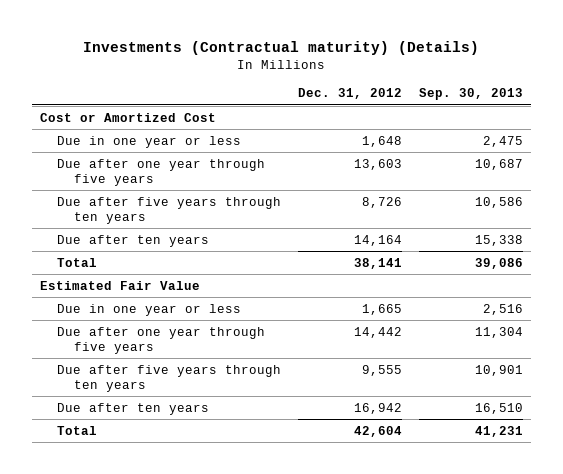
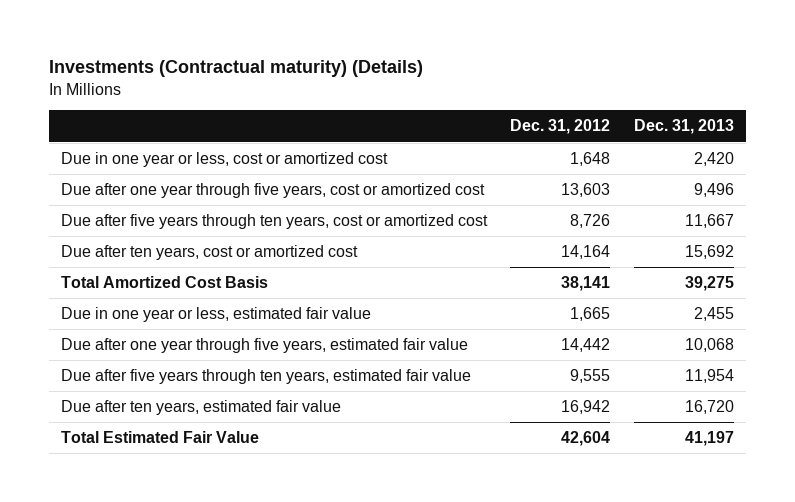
[418,88,523,101] Sep. 30, 2013 -> none
none -> [634,119,735,135] Dec. 31, 2013
[40,112,217,122] Cost or Amortized Cost -> none
[40,280,201,290] Estimated Fair Value -> none
[57,135,242,148] Due in one year or less -> [60,152,388,168] Due in one year or less, cost or amortized cost
[57,158,266,186] Due after one year through five years -> [60,183,485,199] Due after one year through five years, cost or amortized cost
[57,196,282,224] Due after five years through ten years -> [60,214,488,230] Due after five years through ten years, cost or amortized cost
[57,234,210,247] Due after ten years -> [60,245,358,261] Due after ten years, cost or amortized cost
[57,257,98,267] Total -> [60,276,268,289] Total Amortized Cost Basis
[57,303,242,316] Due in one year or less -> [60,307,371,323] Due in one year or less, estimated fair value
[57,326,266,354] Due after one year through five years -> [60,338,468,354] Due after one year through five years, estimated fair value
[57,364,282,392] Due after five years through ten years -> [60,369,471,385] Due after five years through ten years, estimated fair value
[57,402,210,415] Due after ten years -> [60,400,341,416] Due after ten years, estimated fair value
[57,425,98,435] Total -> [60,431,259,444] Total Estimated Fair Value

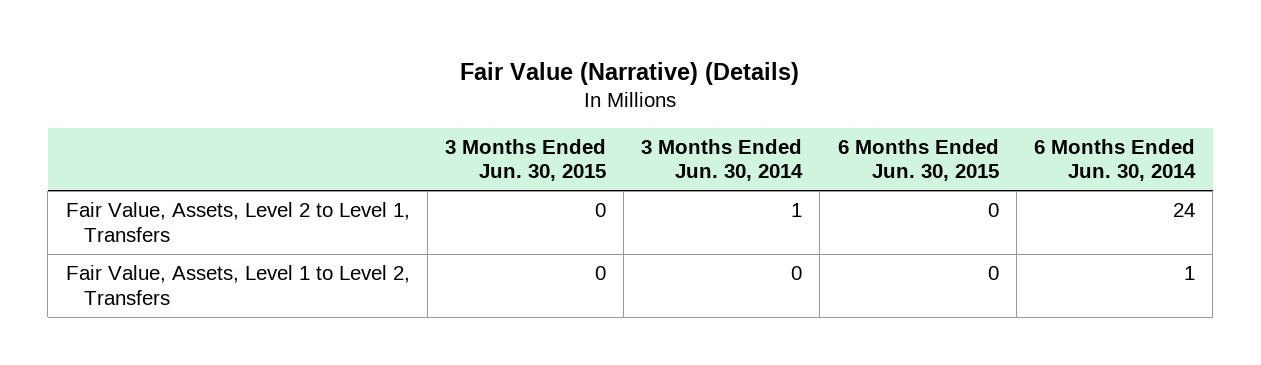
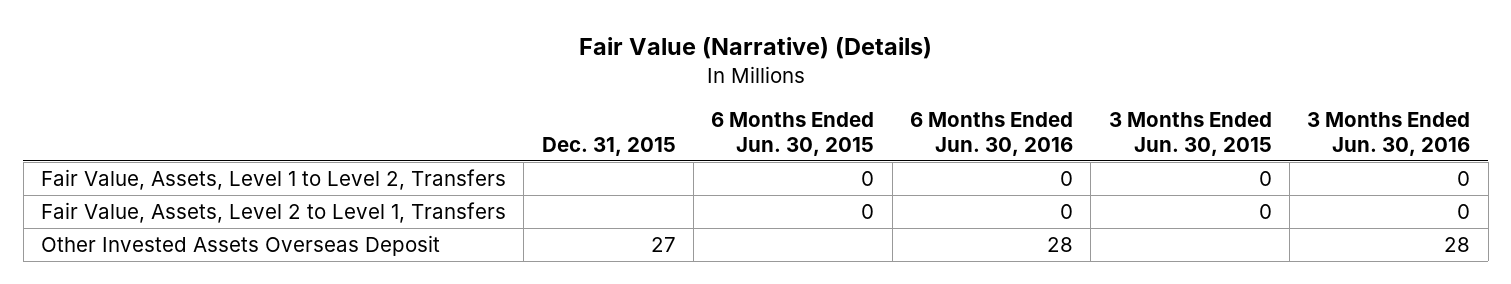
[641,138,804,182] 3 Months Ended Jun. 30, 2014 -> none
[1033,138,1196,182] 6 Months Ended Jun. 30, 2014 -> none
none -> [541,136,676,156] Dec. 31, 2015
none -> [910,111,1074,156] 6 Months Ended Jun. 30, 2016
none -> [1307,111,1471,156] 3 Months Ended Jun. 30, 2016
[65,201,410,242] Fair Value, Assets, Level 2 to Level 1, Transfers -> [40,201,506,223] Fair Value, Assets, Level 2 to Level 1, Transfers
none -> [40,234,440,256] Other Invested Assets Overseas Deposit

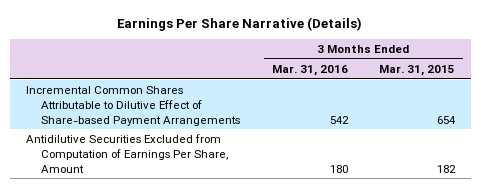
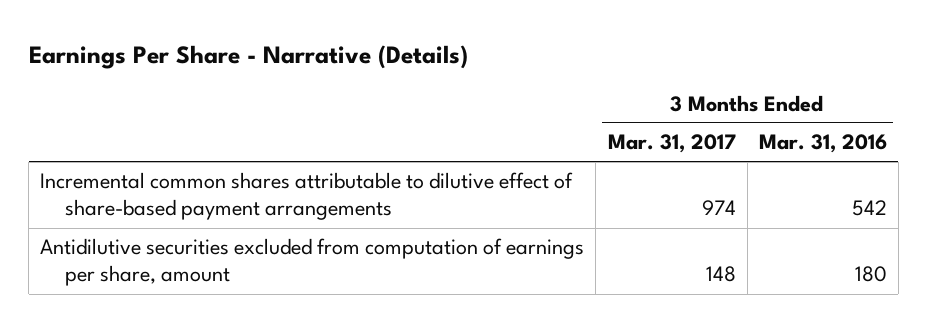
[117,16,363,31] Earnings Per Share Narrative (Details) -> [28,44,468,69] Earnings Per Share - Narrative (Details)
[378,64,455,76] Mar. 31, 2015 -> none
none -> [607,134,736,154] Mar. 31, 2017
[25,85,241,126] Incremental Common Shares Attributable to Dilutive Effect of Share-based Payment Arrangements -> [40,172,574,221] Incremental common shares attributable to dilutive effect of share-based payment arrangements
[25,133,229,173] Antidilutive Securities Excluded from Computation of Earnings Per Share, Amount -> [40,238,585,287] Antidilutive securities excluded from computation of earnings per share, amount

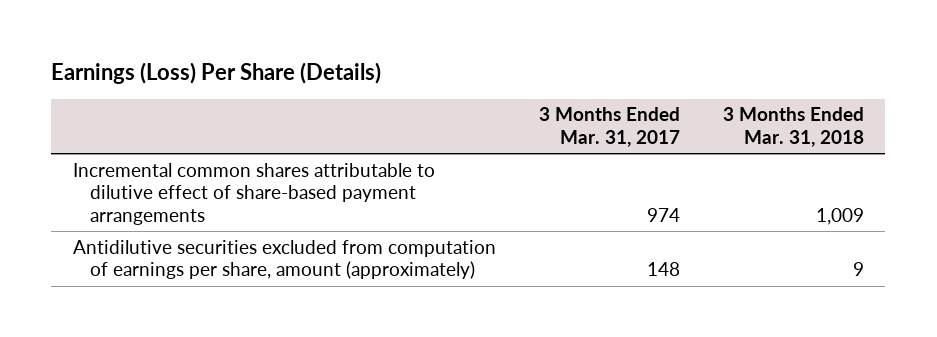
[28,44,468,69] Earnings Per Share - Narrative (Details) -> [51,62,382,85] Earnings (Loss) Per Share (Details)
[758,134,887,154] Mar. 31, 2016 -> none
none -> [722,107,864,148] 3 Months Ended Mar. 31, 2018
[40,238,585,287] Antidilutive securities excluded from computation of earnings per share, amount -> [72,239,496,280] Antidilutive securities excluded from computation of earnings per share, amount (approximately)

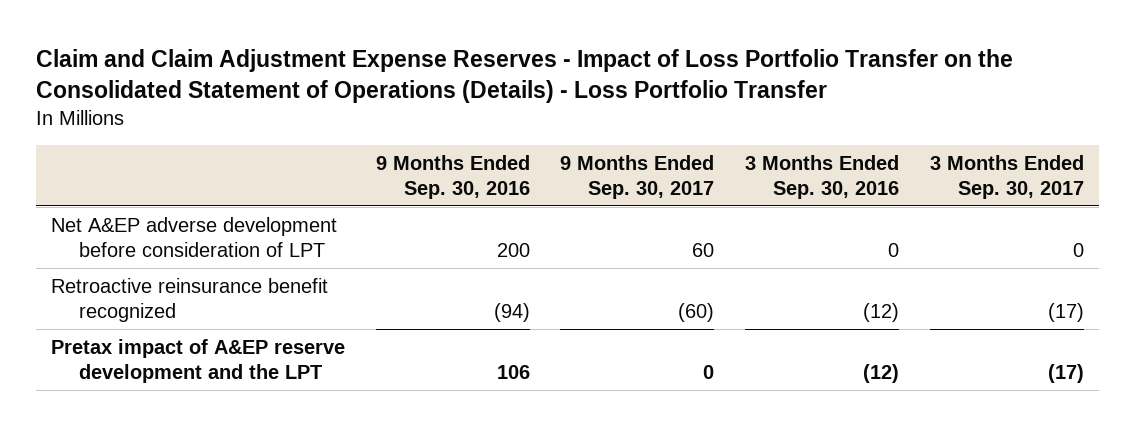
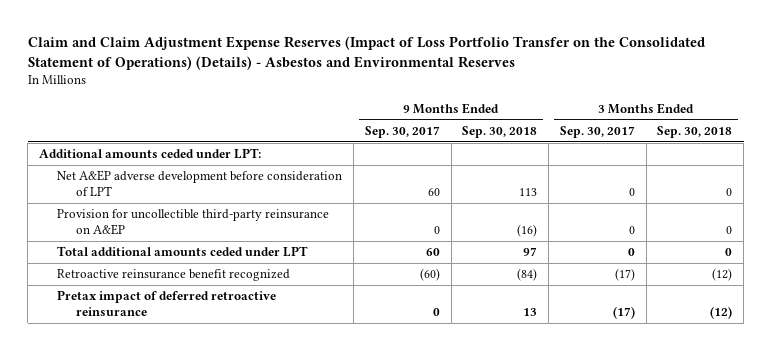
[35,48,1013,103] Claim and Claim Adjustment Expense Reserves - Impact of Loss Portfolio Transfer on the Consolidated Statement of Operations (Details) - Loss Portfolio Transfer -> [27,36,705,71] Claim and Claim Adjustment Expense Reserves (Impact of Loss Portfolio Transfer on the Consolidated Statement of Operations) (Details) - Asbestos and Environmental Reserves
[375,154,530,199] 9 Months Ended Sep. 30, 2016 -> none
[745,154,900,199] 3 Months Ended Sep. 30, 2016 -> none
none -> [462,125,538,138] Sep. 30, 2018
none -> [657,125,733,138] Sep. 30, 2018
none -> [38,148,261,160] Additional amounts ceded under LPT:
none -> [57,209,330,235] Provision for uncollectible third-party reinsurance on A&EP
none -> [57,246,309,258] Total additional amounts ceded under LPT
[50,339,345,384] Pretax impact of A&EP reserve development and the LPT -> [57,290,277,316] Pretax impact of deferred retroactive reinsurance

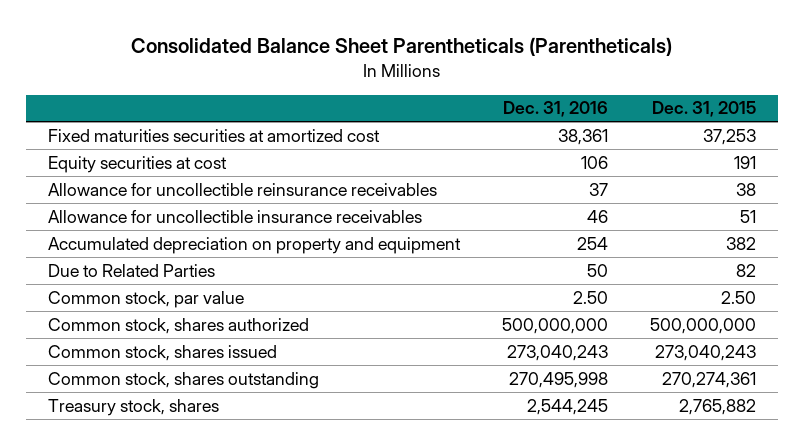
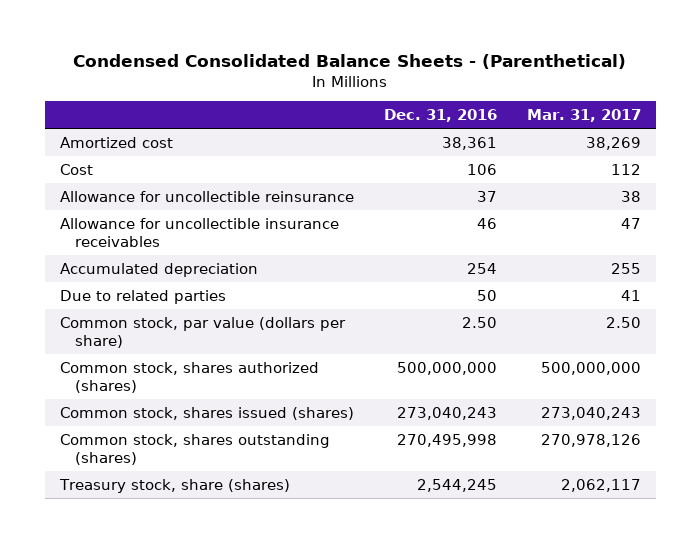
[131,37,673,57] Consolidated Balance Sheet Parentheticals (Parentheticals) -> [73,54,627,70] Condensed Consolidated Balance Sheets - (Parenthetical)
[652,101,757,118] Dec. 31, 2015 -> none
none -> [526,109,641,123] Mar. 31, 2017
[47,128,380,142] Fixed maturities securities at amortized cost -> [59,136,173,148] Amortized cost
[47,155,227,173] Equity securities at cost -> [59,163,93,175] Cost
[47,182,437,196] Allowance for uncollectible reinsurance receivables -> [59,190,354,202] Allowance for uncollectible reinsurance
[47,236,461,254] Accumulated depreciation on property and equipment -> [59,262,258,277] Accumulated depreciation
[47,263,215,277] Due to Related Parties -> [59,289,226,304] Due to related parties
[47,290,244,308] Common stock, par value -> [59,316,346,348] Common stock, par value (dollars per share)
[47,317,309,334] Common stock, shares authorized -> [59,361,319,393] Common stock, shares authorized (shares)
[47,344,277,361] Common stock, shares issued -> [59,406,354,420] Common stock, shares issued (shares)
[47,371,319,389] Common stock, shares outstanding -> [59,433,330,465] Common stock, shares outstanding (shares)
[47,398,219,416] Treasury stock, shares -> [58,478,290,493] Treasury stock, share (shares)

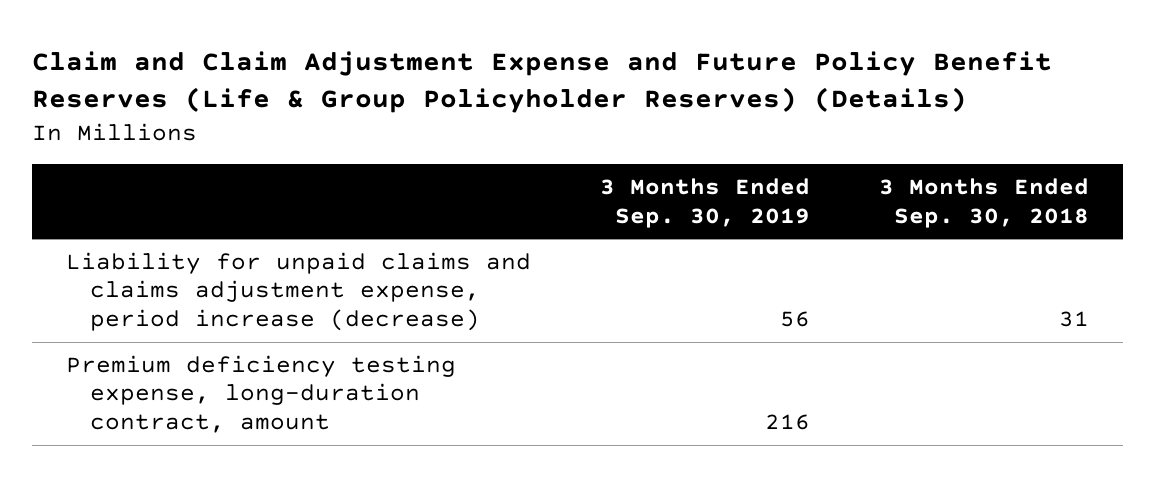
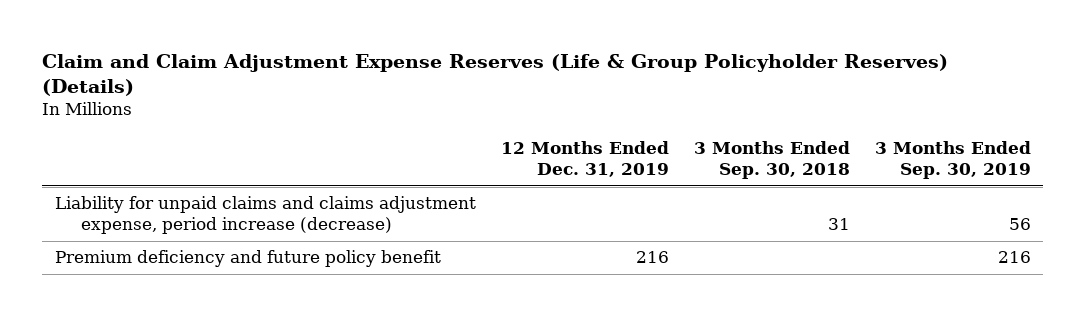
[31,50,1052,114] Claim and Claim Adjustment Expense and Future Policy Benefit Reserves (Life & Group Policyholder Reserves) (Details) -> [42,53,949,97] Claim and Claim Adjustment Expense Reserves (Life & Group Policyholder Reserves) (Details)
none -> [500,141,669,178] 12 Months Ended Dec. 31, 2019
[66,354,457,434] Premium deficiency testing expense, long-duration contract, amount -> [54,250,441,268] Premium deficiency and future policy benefit

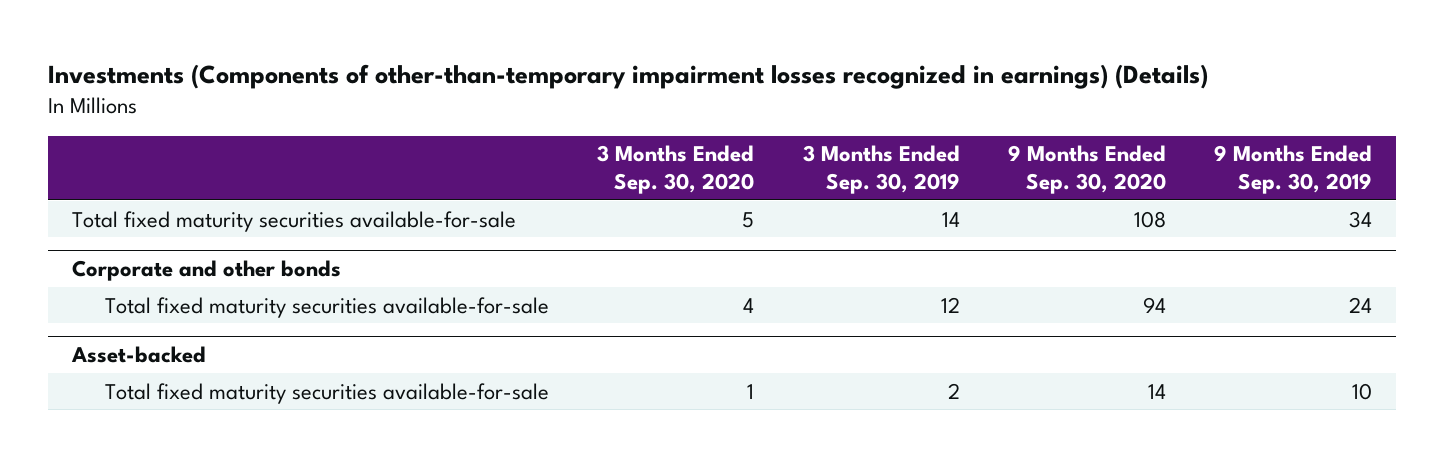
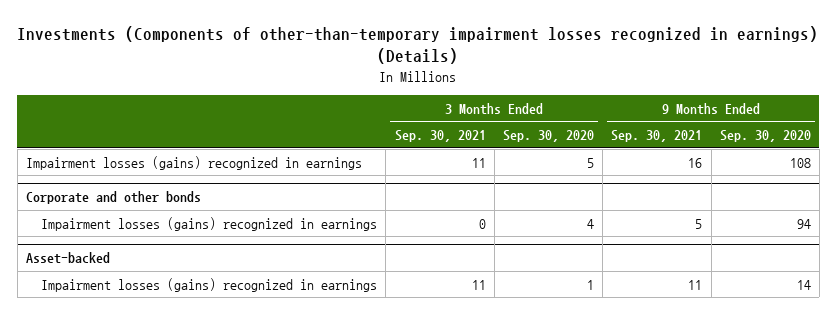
[802,145,960,194] 3 Months Ended Sep. 30, 2019 -> none
[1214,145,1373,194] 9 Months Ended Sep. 30, 2019 -> none
none -> [394,129,486,142] Sep. 30, 2021
none -> [611,129,703,142] Sep. 30, 2021
[71,210,516,232] Total fixed maturity securities available-for-sale -> [26,155,363,170] Impairment losses (gains) recognized in earnings
[105,296,550,318] Total fixed maturity securities available-for-sale -> [41,216,378,231] Impairment losses (gains) recognized in earnings
[105,382,550,404] Total fixed maturity securities available-for-sale -> [41,277,378,292] Impairment losses (gains) recognized in earnings

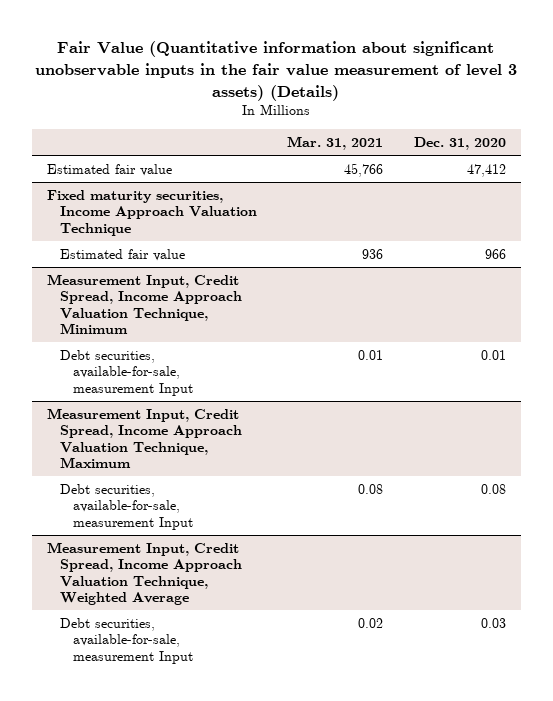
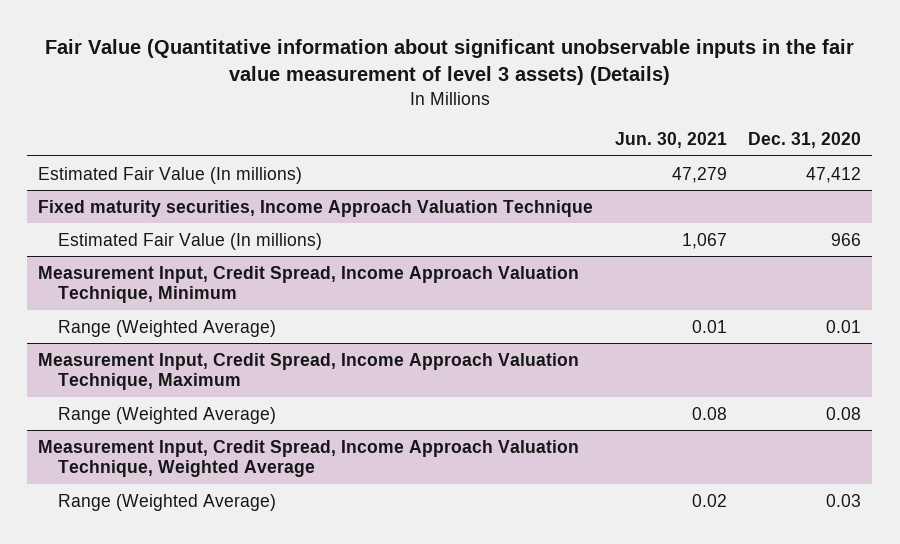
[287,136,384,151] Mar. 31, 2021 -> none
none -> [614,132,727,149] Jun. 30, 2021
[46,163,172,176] Estimated fair value -> [38,166,303,184] Estimated Fair Value (In millions)
[59,248,185,261] Estimated fair value -> [57,232,322,250] Estimated Fair Value (In millions)
[59,349,194,396] Debt securities, available-for-sale, measurement Input -> [57,319,276,337] Range (Weighted Average)
[59,483,194,530] Debt securities, available-for-sale, measurement Input -> [57,406,276,424] Range (Weighted Average)
[59,617,194,664] Debt securities, available-for-sale, measurement Input -> [57,493,276,511] Range (Weighted Average)

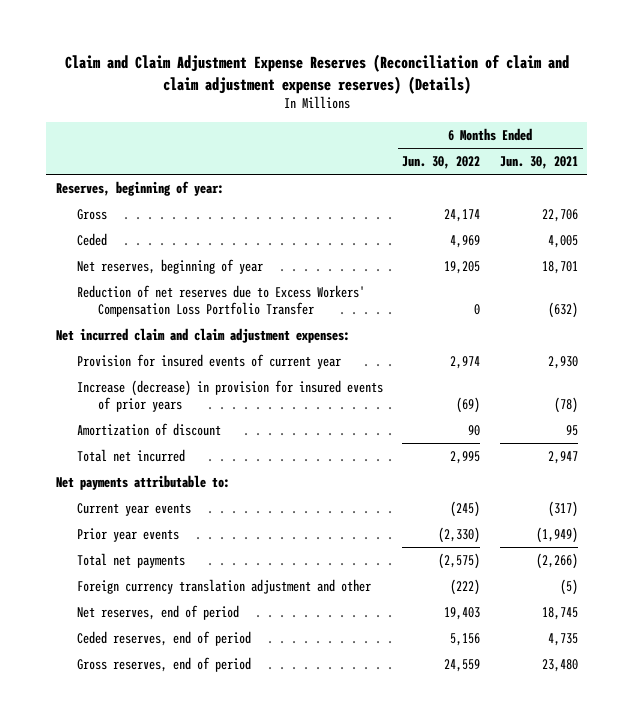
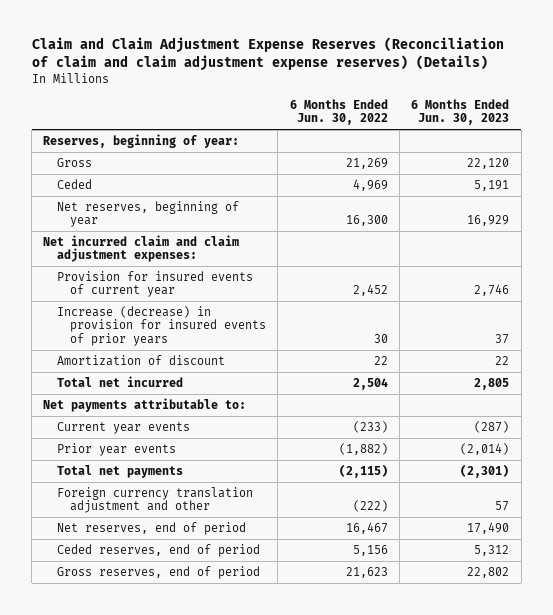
[499,156,578,170] Jun. 30, 2021 -> none
none -> [411,99,510,126] 6 Months Ended Jun. 30, 2023
[444,208,481,222] 24,174 -> [345,157,388,169] 21,269
[76,284,365,317] Reduction of net reserves due to Excess Workers' Compensation Loss Portfolio Transfer -> none
[444,260,481,274] 19,205 -> [345,215,388,227] 16,300
[450,355,481,369] 2,974 -> [352,284,388,297] 2,452
[456,396,481,413] (69) -> [373,333,388,343] 30
[468,424,481,436] 90 -> [373,355,388,365] 22
[450,450,481,464] 2,995 -> [352,377,388,390] 2,504
[450,500,481,517] (245) -> [352,420,388,433] (233)
[438,526,481,543] (2,330) -> [338,442,388,455] (1,882)
[438,552,481,569] (2,575) -> [338,463,388,478] (2,115)
[444,606,481,620] 19,403 -> [345,521,388,534] 16,467
[444,658,481,672] 24,559 -> [345,566,388,578] 21,623

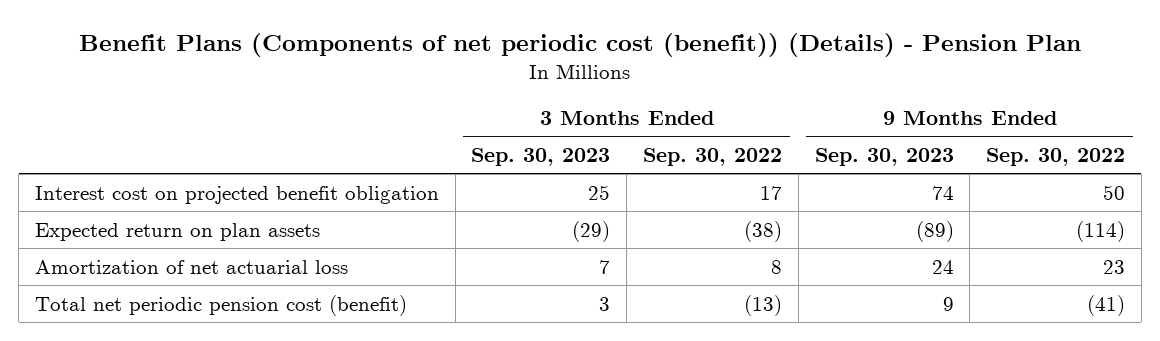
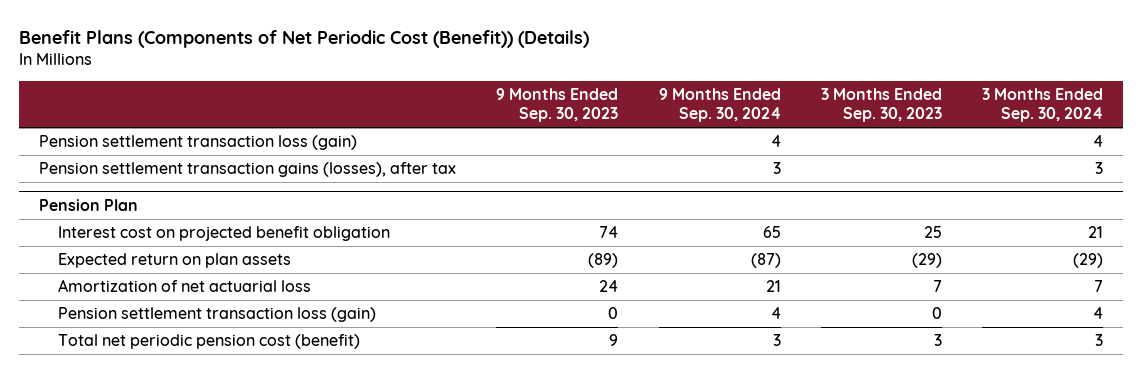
[79,32,1082,57] Benefit Plans (Components of net periodic cost (benefit)) (Details) - Pension Plan -> [19,29,590,48] Benefit Plans (Components of Net Periodic Cost (Benefit)) (Details)
[643,147,783,166] Sep. 30, 2022 -> none
[986,147,1126,166] Sep. 30, 2022 -> none
none -> [658,88,781,123] 9 Months Ended Sep. 30, 2024
none -> [981,88,1103,123] 3 Months Ended Sep. 30, 2024
none -> [39,135,358,151] Pension settlement transaction loss (gain)
none -> [39,162,457,178] Pension settlement transaction gains (losses), after tax
none -> [39,198,139,211] Pension Plan
none -> [58,307,377,323] Pension settlement transaction loss (gain)

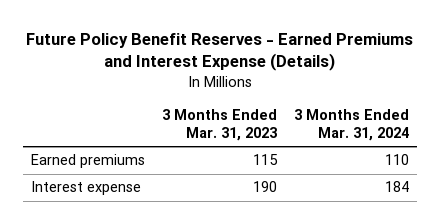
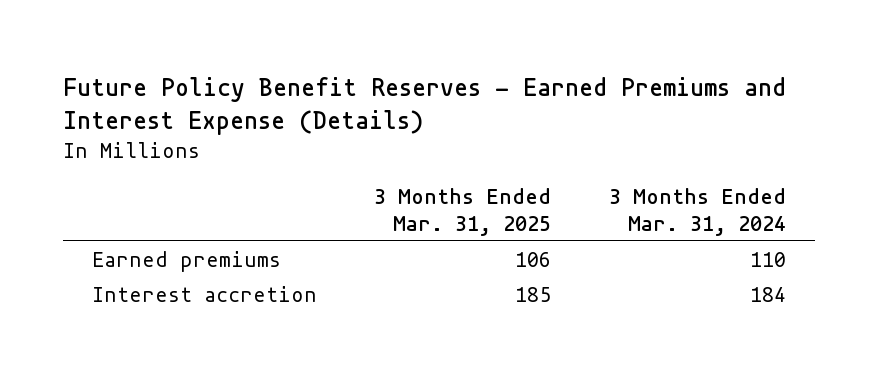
[162,108,278,141] 3 Months Ended Mar. 31, 2023 -> none
none -> [374,188,552,236] 3 Months Ended Mar. 31, 2025
[31,181,142,196] Interest expense -> [91,285,317,302] Interest accretion

